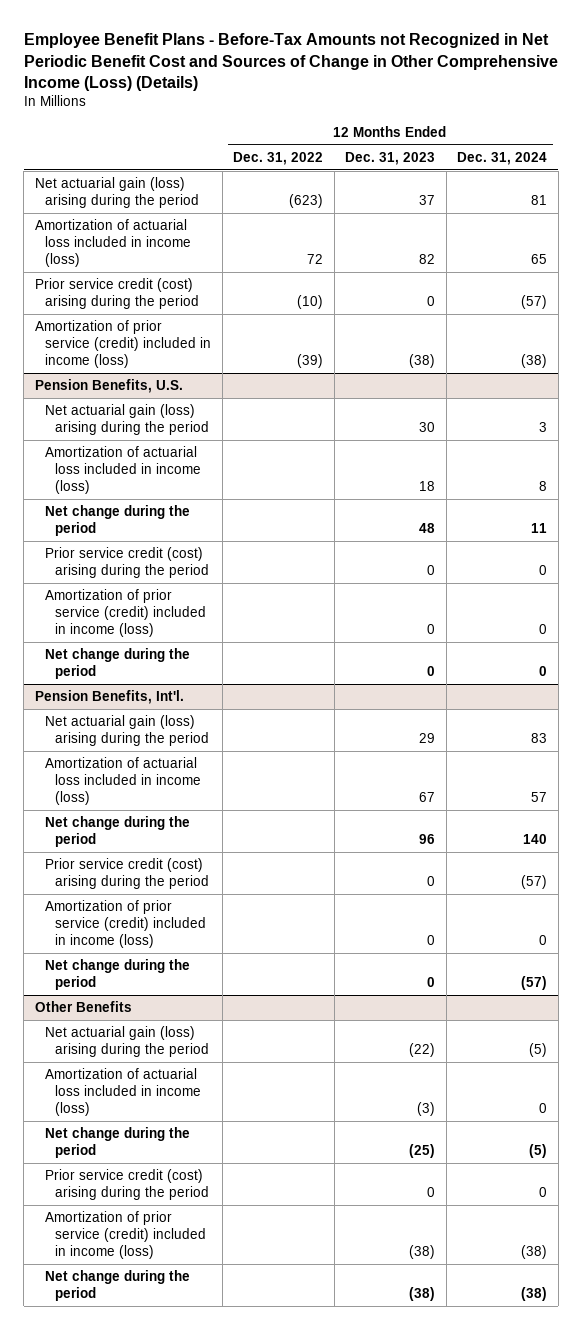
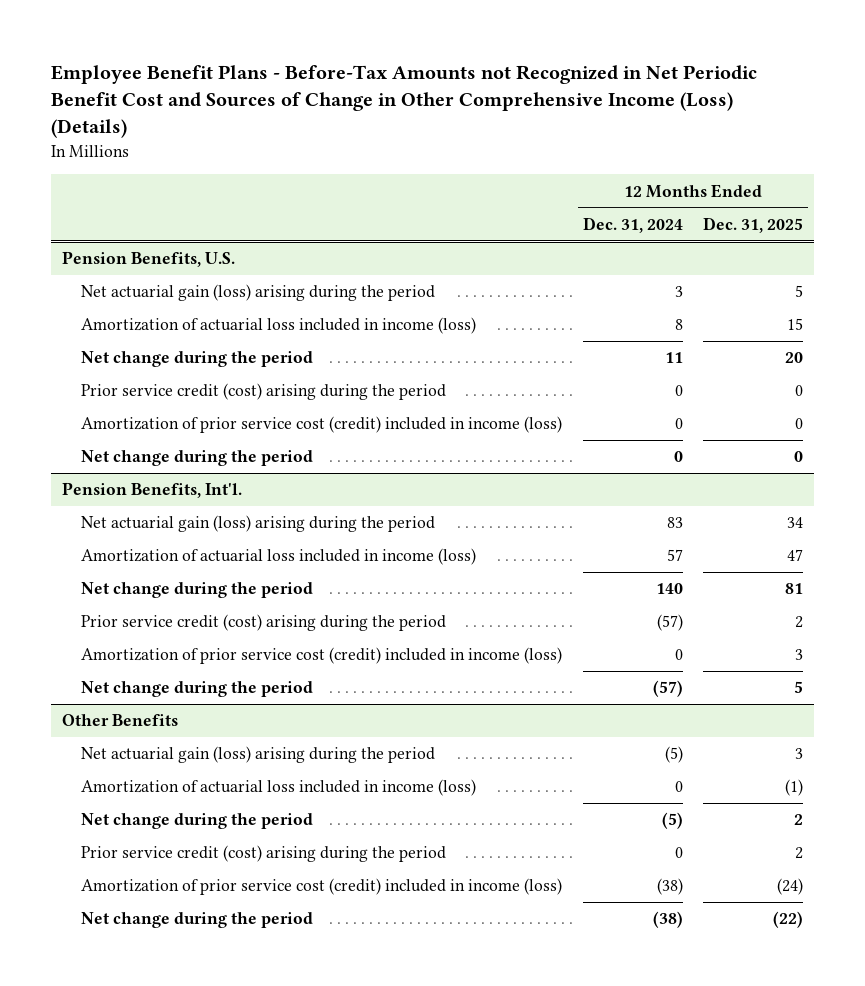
[233,151,324,165] Dec. 31, 2022 -> none
[345,151,436,165] Dec. 31, 2023 -> none
none -> [703,216,804,233] Dec. 31, 2025
[35,177,200,208] Net actuarial gain (loss) arising during the period -> none
[35,219,192,267] Amortization of actuarial loss included in income (loss) -> none
[35,278,200,309] Prior service credit (cost) arising during the period -> none
[35,320,212,368] Amortization of prior service (credit) included in income (loss) -> none
[45,589,207,637] Amortization of prior service (credit) included in income (loss) -> [81,416,563,434] Amortization of prior service cost (credit) included in income (loss)
[45,900,207,948] Amortization of prior service (credit) included in income (loss) -> [81,647,563,665] Amortization of prior service cost (credit) included in income (loss)
[45,1211,207,1259] Amortization of prior service (credit) included in income (loss) -> [81,878,563,896] Amortization of prior service cost (credit) included in income (loss)

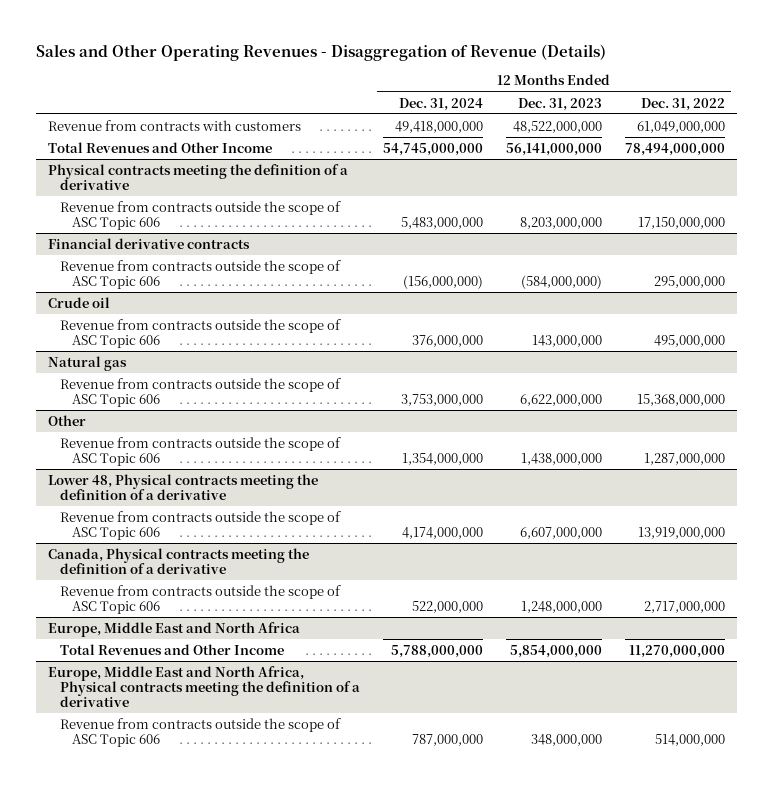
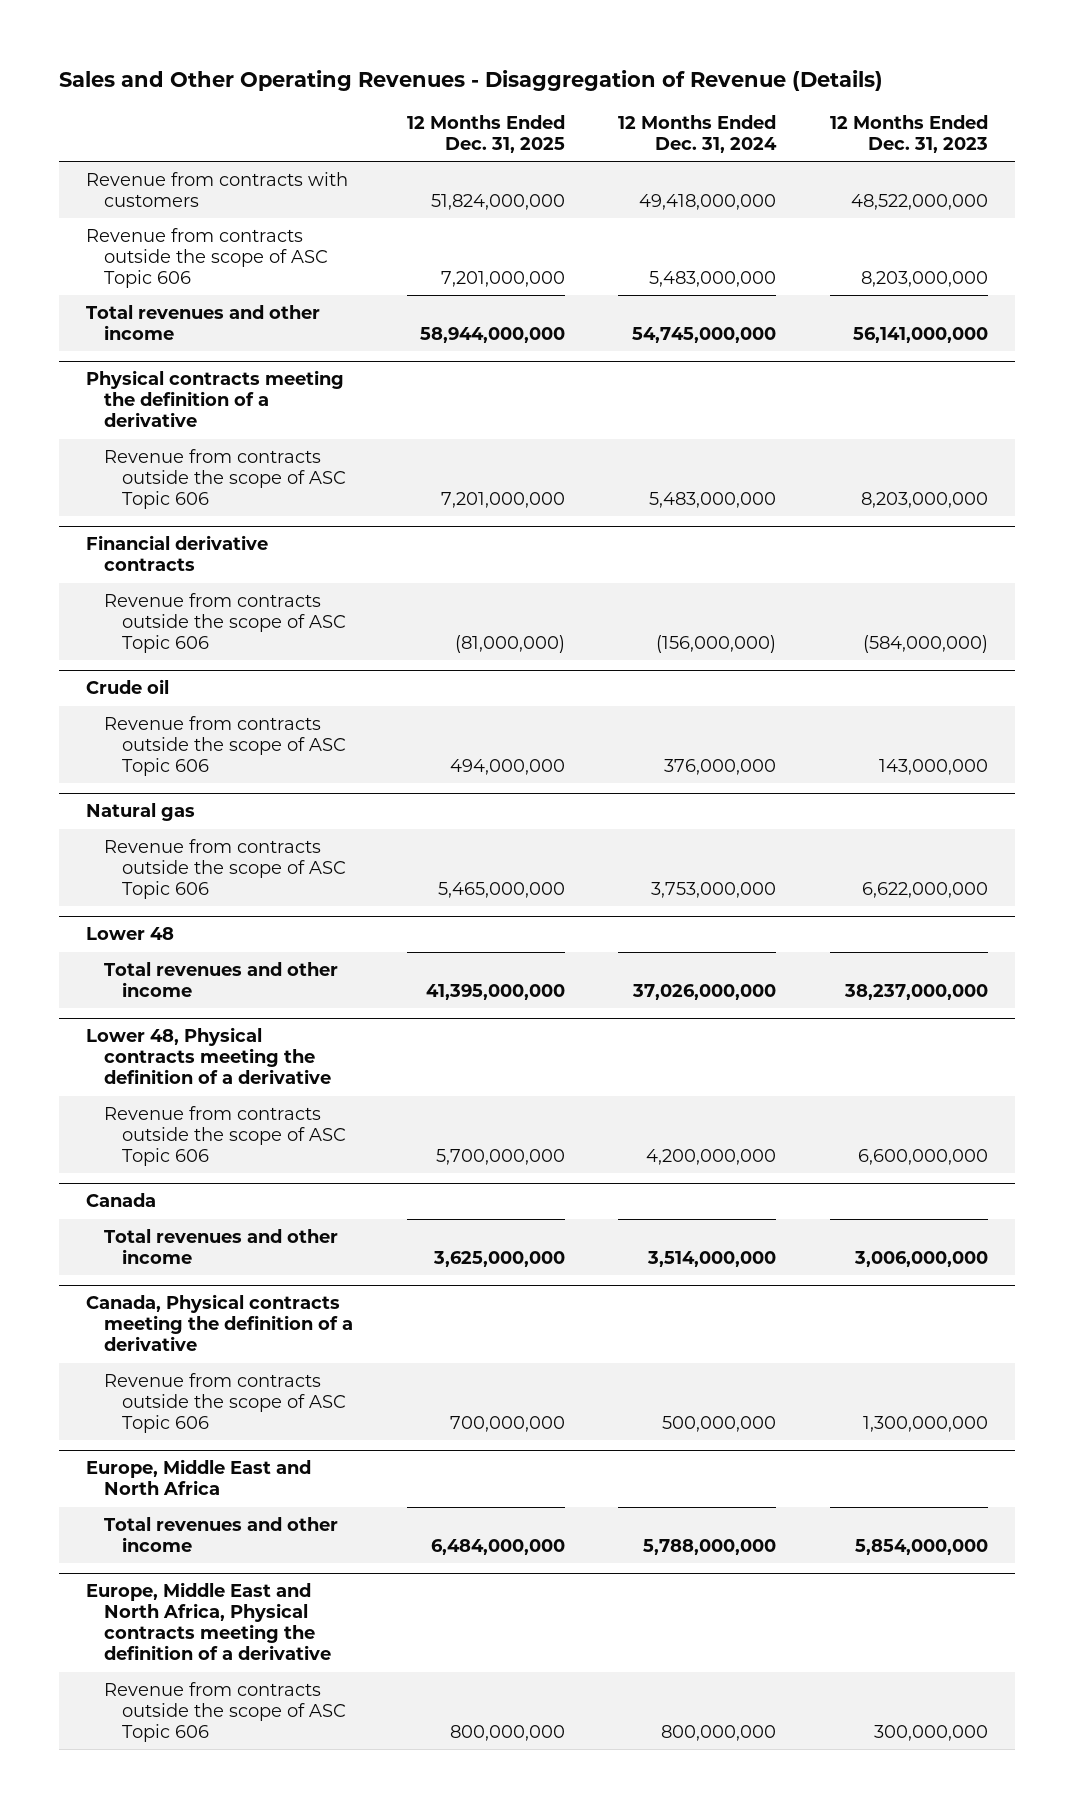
[641,97,726,111] Dec. 31, 2022 -> none
none -> [406,115,565,154] 12 Months Ended Dec. 31, 2025
none -> [85,227,328,288] Revenue from contracts outside the scope of ASC Topic 606
[48,141,273,153] Total Revenues and Other Income -> [85,304,320,340] Total revenues and other income
[48,414,87,426] Other -> none
[60,436,342,466] Revenue from contracts outside the scope of ASC Topic 606 -> none
none -> [85,927,174,941] Lower 48
none -> [103,961,338,997] Total revenues and other income
[402,526,484,539] 4,174,000,000 -> [646,1148,777,1165] 4,200,000,000
[520,526,603,539] 6,607,000,000 -> [858,1148,989,1165] 6,600,000,000
none -> [85,1193,156,1208] Canada
none -> [103,1228,338,1264] Total revenues and other income
[412,600,484,613] 522,000,000 -> [662,1415,777,1432] 500,000,000
[521,600,603,613] 1,248,000,000 -> [863,1415,989,1432] 1,300,000,000
[60,643,285,655] Total Revenues and Other Income -> [103,1516,338,1552] Total revenues and other income
[412,733,484,746] 787,000,000 -> [661,1724,777,1741] 800,000,000
[531,733,603,746] 348,000,000 -> [874,1724,989,1741] 300,000,000

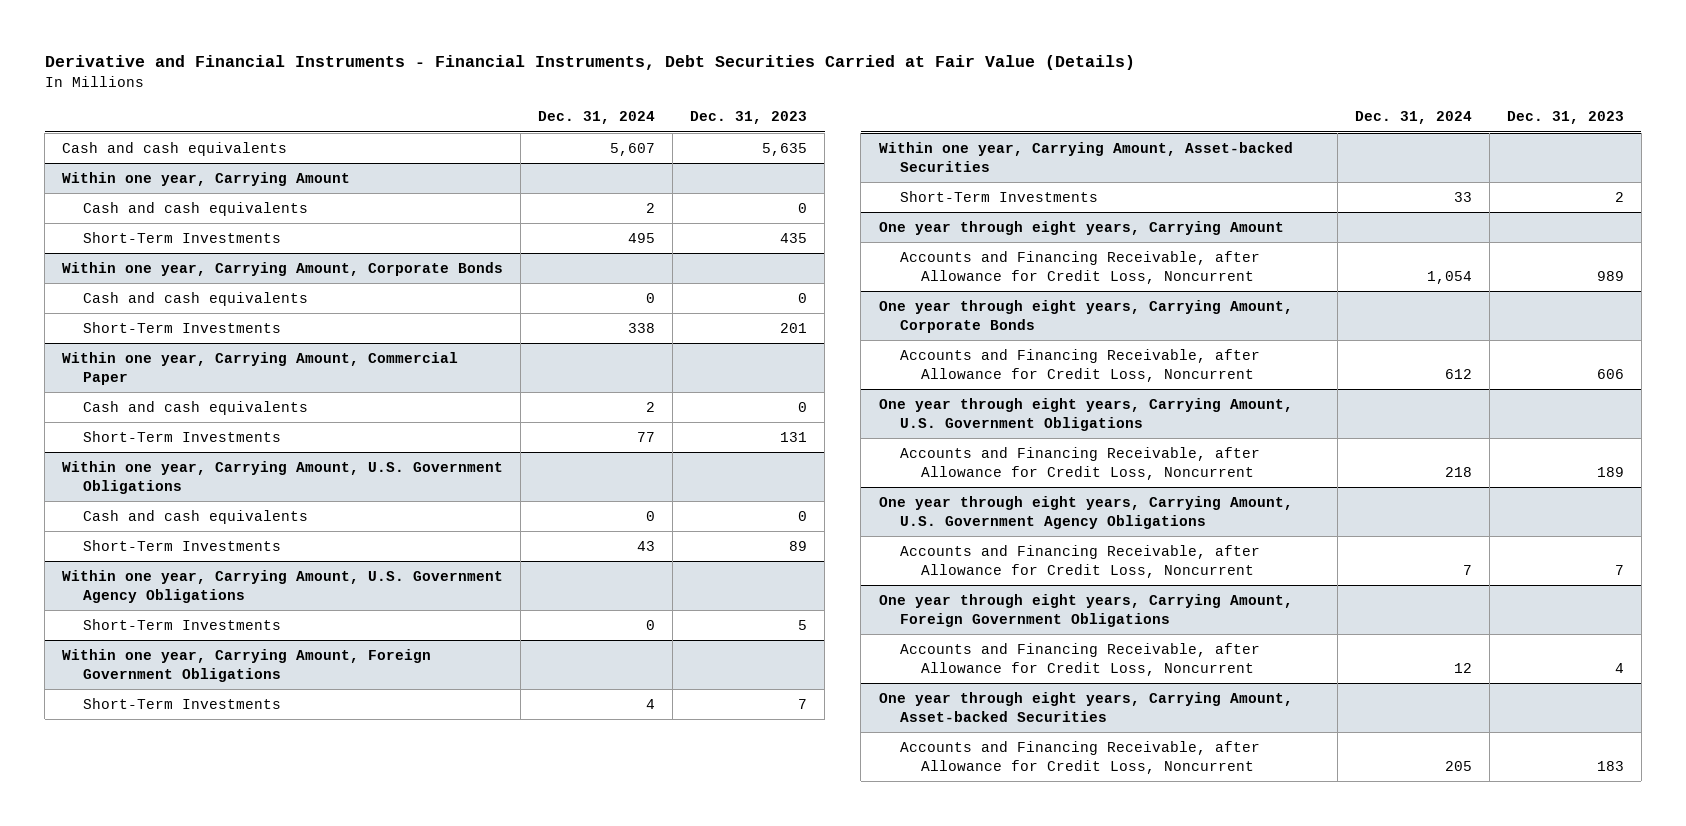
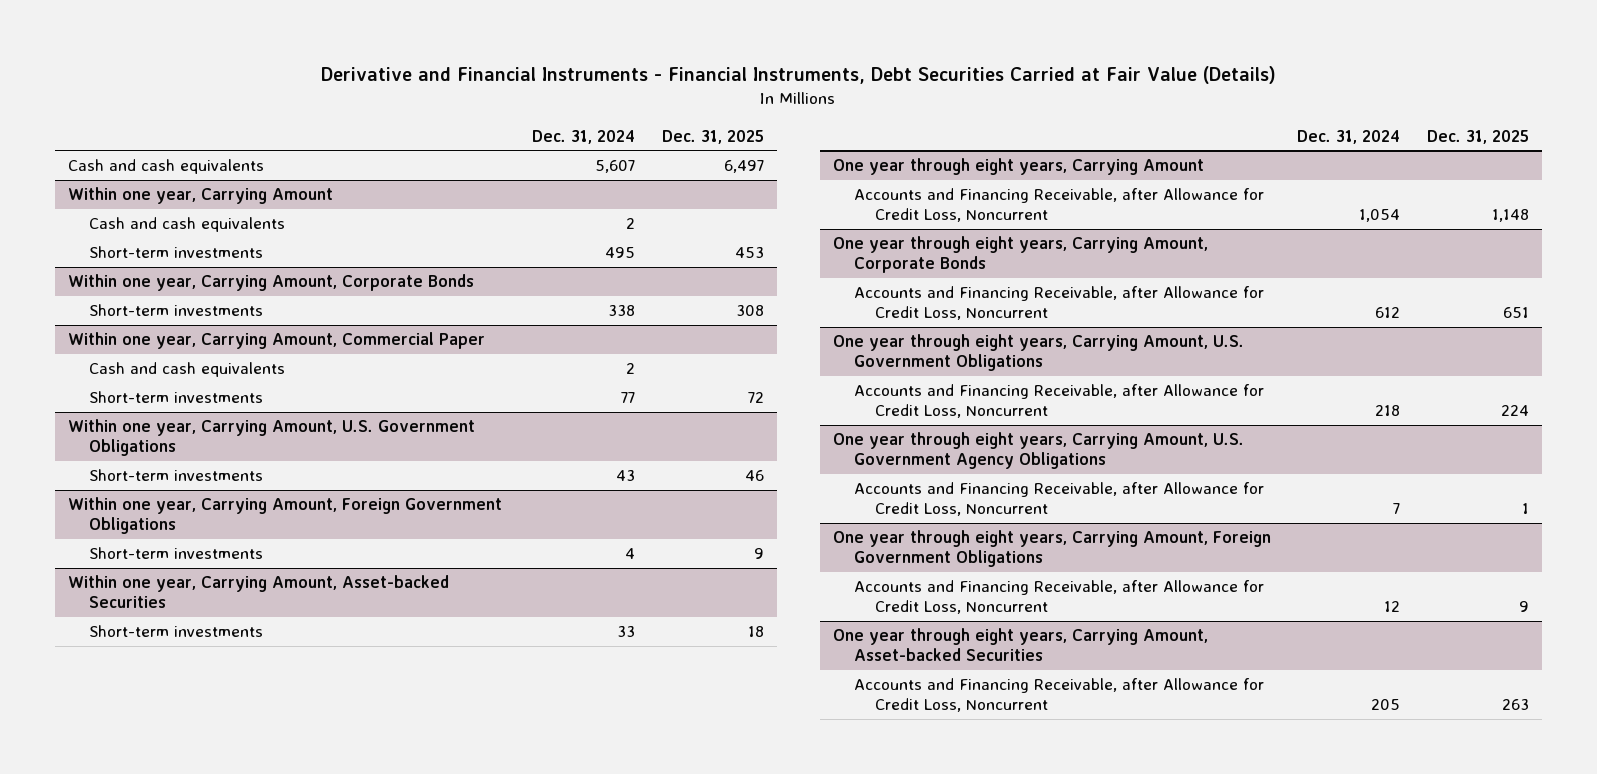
[690,111,808,125] Dec. 31, 2023 -> none
none -> [661,129,764,144] Dec. 31, 2025
[83,231,282,243] Short-Term Investments -> [88,246,263,259] Short-term investments
[83,291,309,306] Cash and cash equivalents -> none
[83,321,282,333] Short-Term Investments -> [88,304,263,317] Short-term investments
[83,430,282,442] Short-Term Investments -> [88,391,263,404] Short-term investments
[83,509,309,524] Cash and cash equivalents -> none
[62,569,504,603] Within one year, Carrying Amount, U.S. Government Agency Obligations -> none
[83,618,282,630] Short-Term Investments -> none
[83,539,282,551] Short-Term Investments -> [88,469,263,482] Short-term investments
[83,697,282,709] Short-Term Investments -> [88,547,263,560] Short-term investments
[899,190,1098,202] Short-Term Investments -> [88,625,263,638] Short-term investments

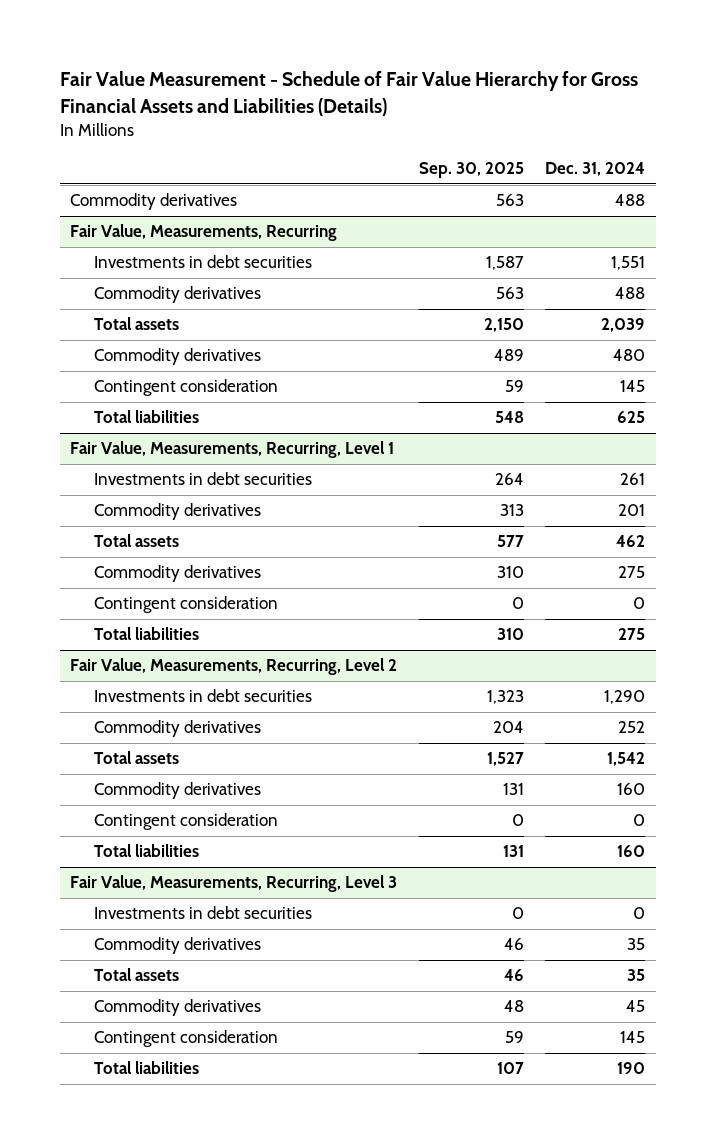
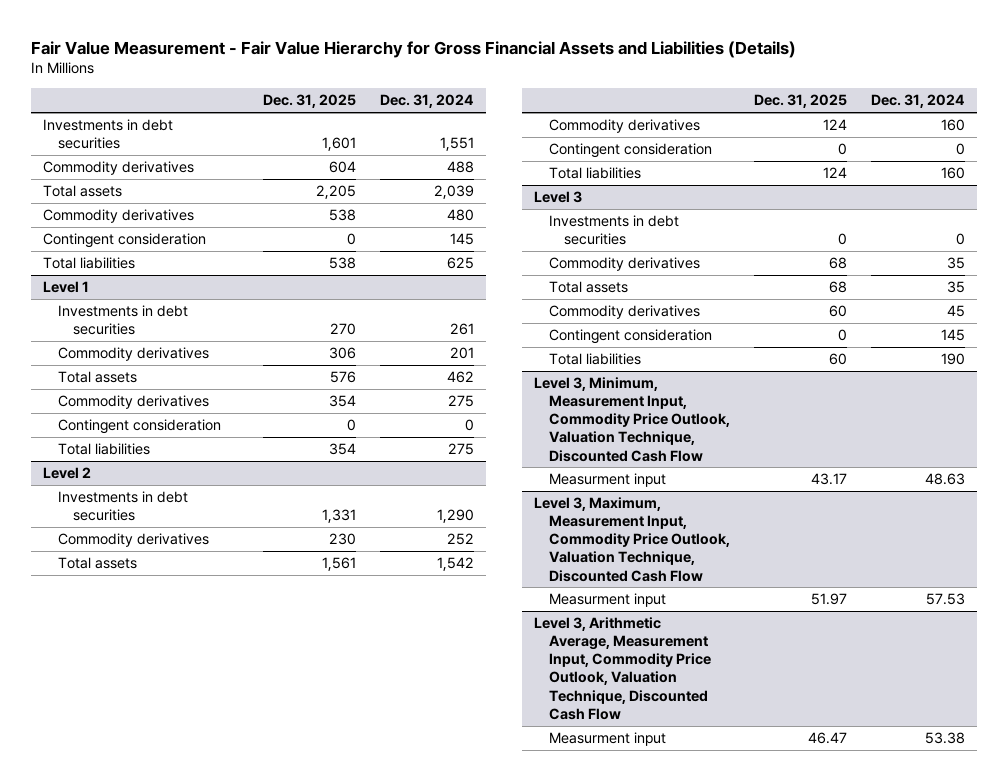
[59,71,638,116] Fair Value Measurement - Schedule of Fair Value Hierarchy for Gross Financial Assets and Liabilities (Details) -> [31,40,797,58] Fair Value Measurement - Fair Value Hierarchy for Gross Financial Assets and Liabilities (Details)
[418,162,524,179] Sep. 30, 2025 -> none
none -> [262,94,356,109] Dec. 31, 2025
[70,193,238,211] Commodity derivatives -> none
[70,224,338,242] Fair Value, Measurements, Recurring -> none
[70,441,395,459] Fair Value, Measurements, Recurring, Level 1 -> none
none -> [42,281,89,294] Level 1
[70,658,398,676] Fair Value, Measurements, Recurring, Level 2 -> none
none -> [42,467,91,480] Level 2
[70,875,398,893] Fair Value, Measurements, Recurring, Level 3 -> none
none -> [534,191,583,204] Level 3
none -> [534,377,731,462] Level 3, Minimum, Measurement Input, Commodity Price Outlook, Valuation Technique, Discounted Cash Flow
none -> [549,473,667,488] Measurment input
none -> [534,497,731,582] Level 3, Maximum, Measurement Input, Commodity Price Outlook, Valuation Technique, Discounted Cash Flow
none -> [549,593,667,608] Measurment input
none -> [534,617,712,720] Level 3, Arithmetic Average, Measurement Input, Commodity Price Outlook, Valuation Technique, Discounted Cash Flow
none -> [549,732,667,747] Measurment input

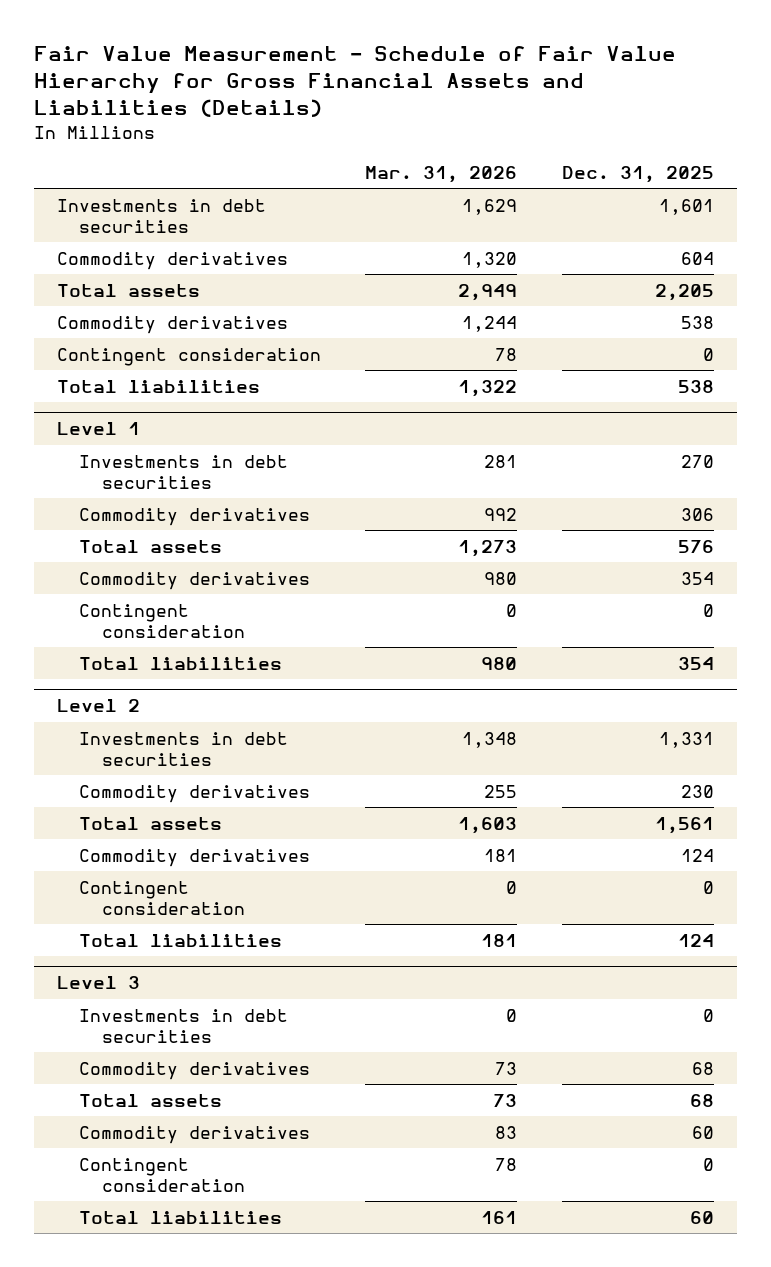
[31,40,797,58] Fair Value Measurement - Fair Value Hierarchy for Gross Financial Assets and Liabilities (Details) -> [34,46,677,118] Fair Value Measurement - Schedule of Fair Value Hierarchy for Gross Financial Assets and Liabilities (Details)
[379,94,474,109] Dec. 31, 2024 -> none
none -> [365,166,518,184] Mar. 31, 2026
[534,377,731,462] Level 3, Minimum, Measurement Input, Commodity Price Outlook, Valuation Technique, Discounted Cash Flow -> none
[549,473,667,488] Measurment input -> none
[534,497,731,582] Level 3, Maximum, Measurement Input, Commodity Price Outlook, Valuation Technique, Discounted Cash Flow -> none
[549,593,667,608] Measurment input -> none
[534,617,712,720] Level 3, Arithmetic Average, Measurement Input, Commodity Price Outlook, Valuation Technique, Discounted Cash Flow -> none
[549,732,667,747] Measurment input -> none

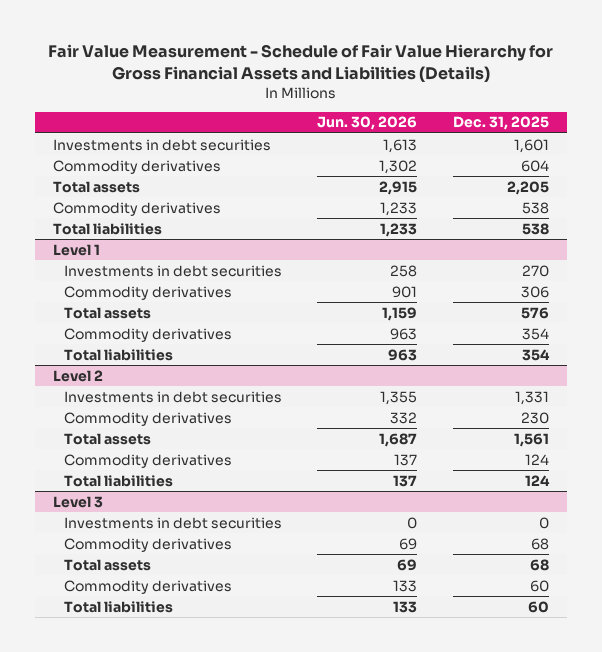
[365,166,518,184] Mar. 31, 2026 -> none
none -> [317,116,418,131] Jun. 30, 2026
[56,347,321,366] Contingent consideration -> none
[79,603,246,638] Contingent consideration -> none
[79,880,246,915] Contingent consideration -> none
[79,1157,246,1192] Contingent consideration -> none

